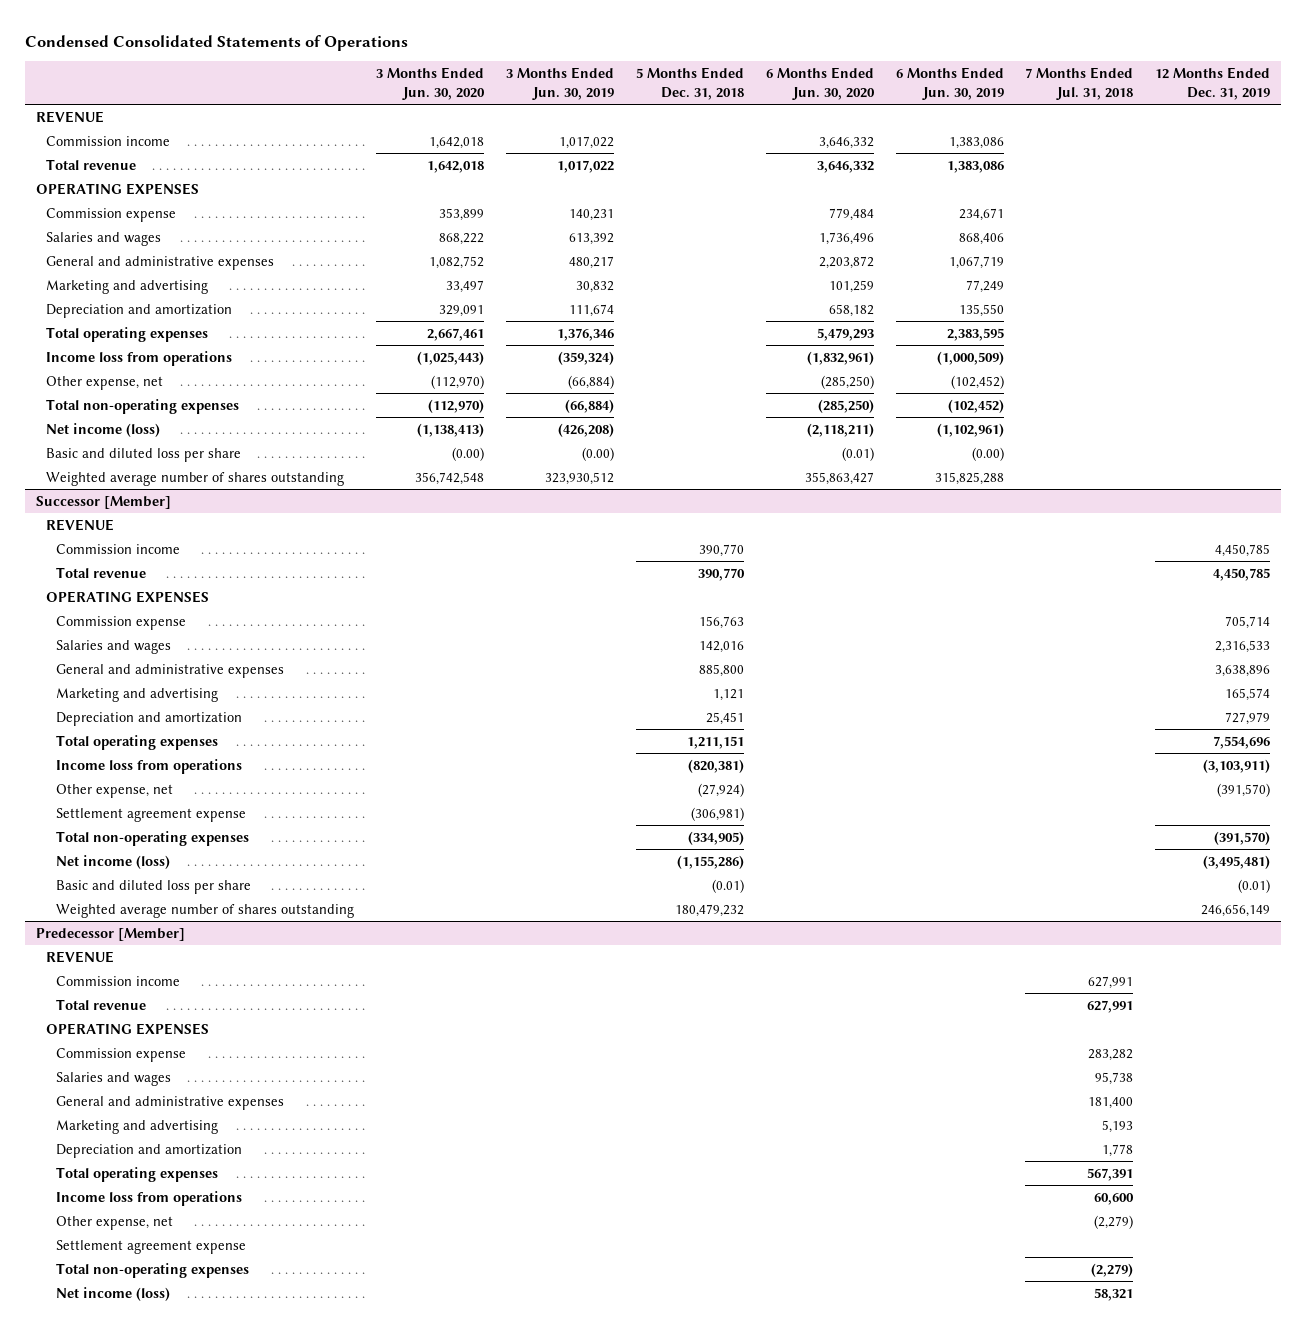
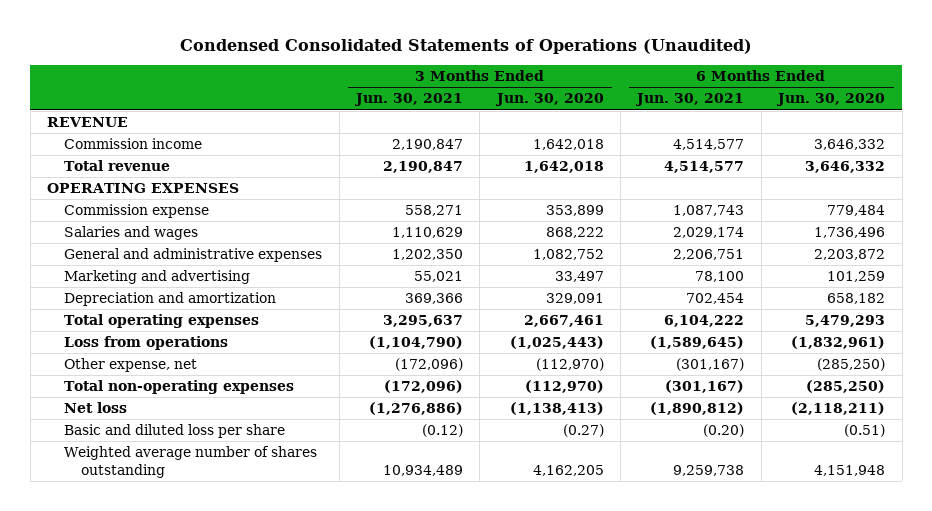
[25,35,409,52] Condensed Consolidated Statements of Operations -> [180,39,753,55] Condensed Consolidated Statements of Operations (Unaudited)
[505,67,614,100] 3 Months Ended Jun. 30, 2019 -> none
[635,67,744,100] 5 Months Ended Dec. 31, 2018 -> none
[895,67,1004,100] 6 Months Ended Jun. 30, 2019 -> none
[1025,67,1134,100] 7 Months Ended Jul. 31, 2018 -> none
[1155,67,1271,100] 12 Months Ended Dec. 31, 2019 -> none
none -> [354,93,464,107] Jun. 30, 2021
none -> [635,93,745,107] Jun. 30, 2021
[46,350,233,366] Income loss from operations -> [64,336,229,351] Loss from operations
[35,495,171,509] Successor [Member] -> none
[46,518,115,531] REVENUE -> none
[56,543,181,554] Commission income -> none
[56,566,147,578] Total revenue -> none
[46,590,210,603] OPERATING EXPENSES -> none
[56,615,187,630] Commission expense -> none
[56,639,172,654] Salaries and wages -> none
[56,663,285,678] General and administrative expenses -> none
[56,687,219,702] Marketing and advertising -> none
[56,711,243,726] Depreciation and amortization -> none
[56,734,219,750] Total operating expenses -> none
[56,758,243,774] Income loss from operations -> none
[56,783,174,798] Other expense, net -> none
[56,807,247,822] Settlement agreement expense -> none
[56,830,250,846] Total non-operating expenses -> none
[56,854,171,869] Net income (loss) -> none
[56,879,252,894] Basic and diluted loss per share -> none
[56,903,355,918] Weighted average number of shares outstanding -> none
[35,927,185,941] Predecessor [Member] -> none
[46,950,115,963] REVENUE -> none
[56,975,181,986] Commission income -> none
[56,998,147,1010] Total revenue -> none
[46,1022,210,1035] OPERATING EXPENSES -> none
[56,1047,187,1062] Commission expense -> none
[56,1071,172,1086] Salaries and wages -> none
[56,1095,285,1110] General and administrative expenses -> none
[56,1119,219,1134] Marketing and advertising -> none
[56,1143,243,1158] Depreciation and amortization -> none
[56,1166,219,1182] Total operating expenses -> none
[56,1190,243,1206] Income loss from operations -> none
[56,1215,174,1230] Other expense, net -> none
[56,1239,247,1254] Settlement agreement expense -> none
[56,1262,250,1278] Total non-operating expenses -> none
[56,1286,171,1301] Net income (loss) -> none
[46,422,161,437] Net income (loss) -> [64,402,128,414] Net loss
[452,446,485,461] (0.00) -> [562,424,604,438] (0.27)
[841,446,874,461] (0.01) -> [844,424,886,438] (0.51)
[415,471,485,485] 356,742,548 -> [532,464,604,476] 4,162,205
[804,471,874,485] 355,863,427 -> [814,464,886,476] 4,151,948

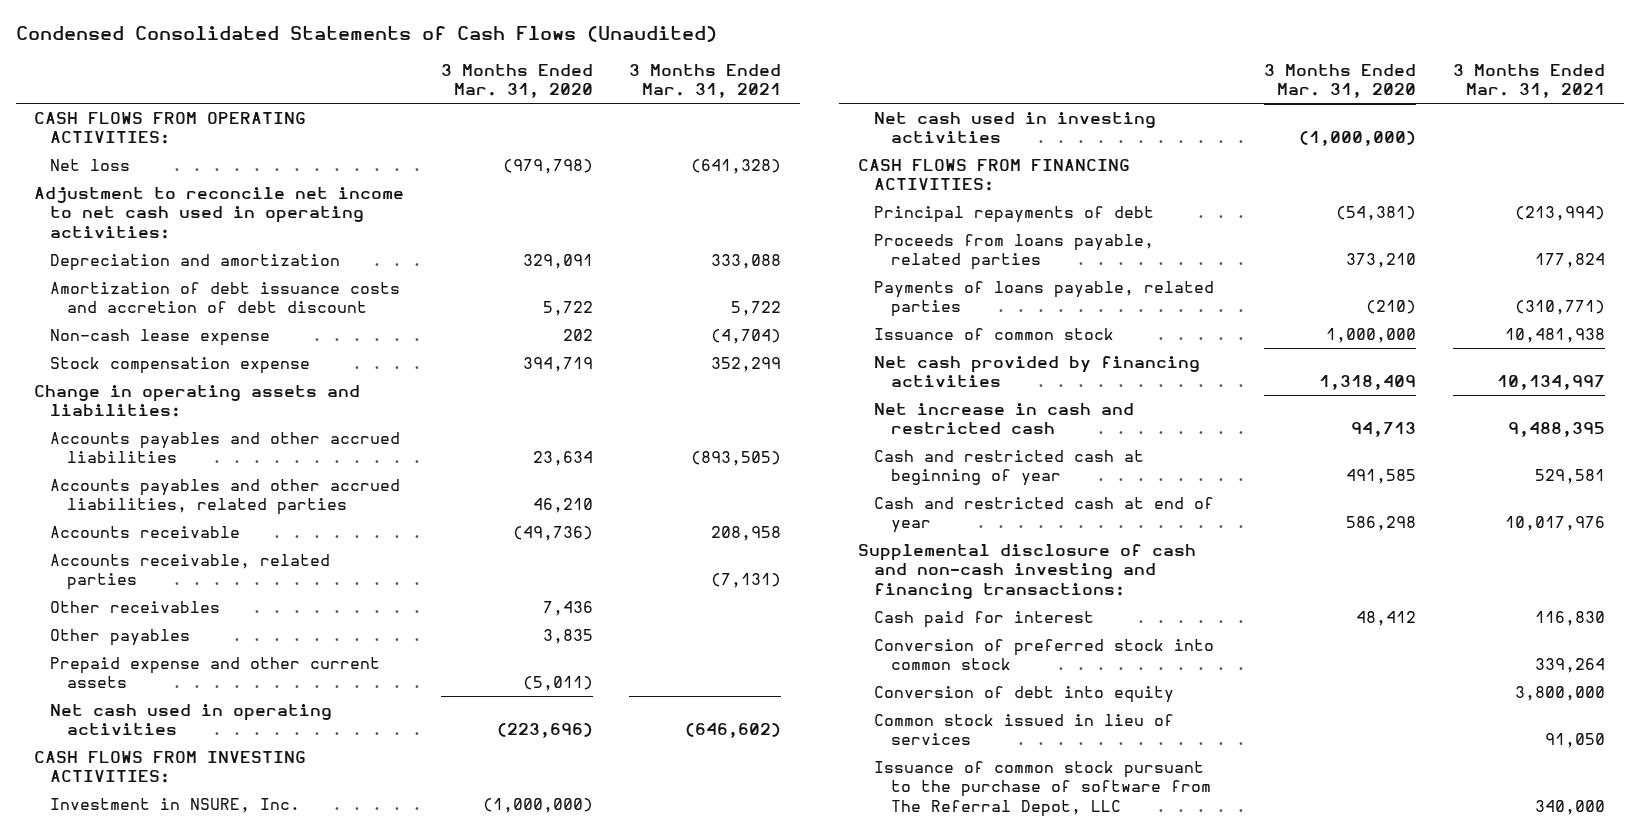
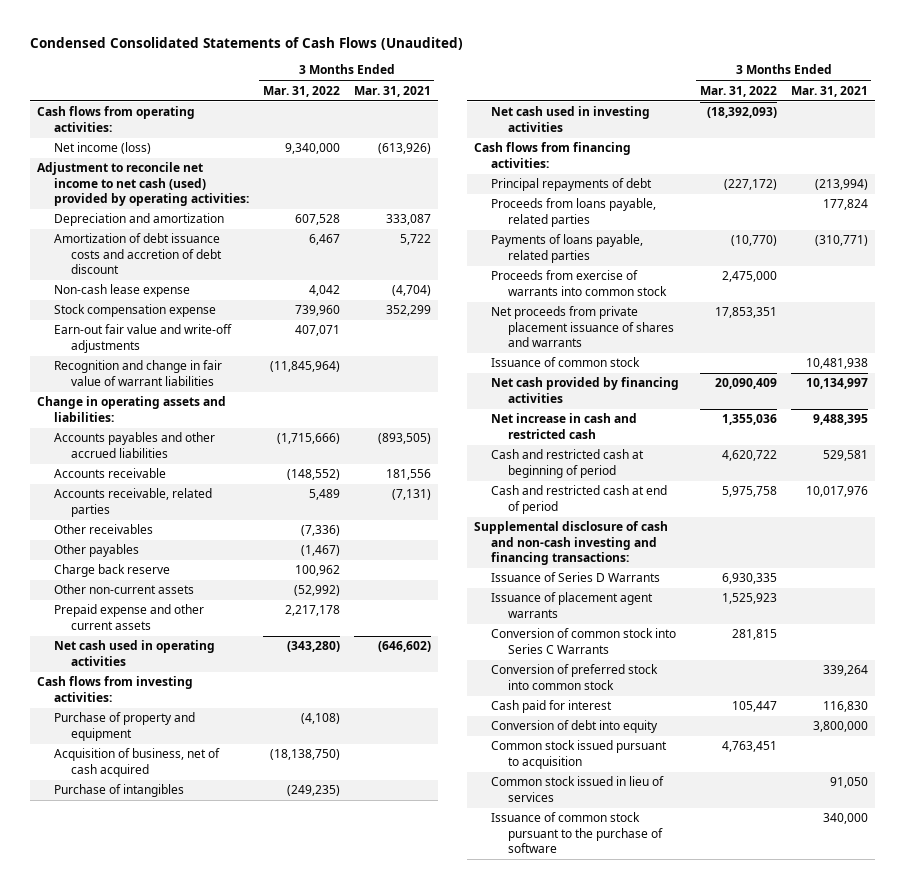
[440,63,593,99] 3 Months Ended Mar. 31, 2020 -> none
none -> [262,85,340,97] Mar. 31, 2022
[33,111,306,145] CASH FLOWS FROM OPERATING ACTIVITIES: -> [36,106,195,132] Cash flows from operating activities:
[50,158,131,171] Net loss -> [53,142,151,155] Net income (loss)
[691,158,782,174] (641,328) -> [377,143,431,155] (613,926)
[33,186,404,239] Adjustment to reconcile net income to net cash used in operating activities: -> [36,162,249,206] Adjustment to reconcile net income to net cash (used) provided by operating activities:
[711,253,782,269] 333,088 -> [385,214,431,226] 333,087
none -> [53,324,232,353] Earn-out fair value and write-off adjustments
none -> [53,360,222,386] Recognition and change in fair value of warrant liabilities
[50,478,401,516] Accounts payables and other accrued liabilities, related parties -> none
[711,525,782,541] 208,958 -> [385,469,431,481] 181,556
none -> [53,564,170,578] Charge back reserve
none -> [53,584,194,595] Other non-current assets
[50,797,301,813] Investment in NSURE, Inc. -> none
[33,750,306,784] CASH FLOWS FROM INVESTING ACTIVITIES: -> [36,676,193,702] Cash flows from investing activities:
none -> [53,712,195,741] Purchase of property and equipment
none -> [53,748,220,777] Acquisition of business, net of cash acquired
none -> [53,784,184,798] Purchase of intangibles
[857,158,1130,192] CASH FLOWS FROM FINANCING ACTIVITIES: -> [474,142,632,168] Cash flows from financing activities:
none -> [490,270,667,296] Proceeds from exercise of warrants into common stock
none -> [490,306,674,347] Net proceeds from private placement issuance of shares and warrants
[874,449,1145,487] Cash and restricted cash at beginning of year -> [490,449,644,478] Cash and restricted cash at beginning of period
[874,496,1215,534] Cash and restricted cash at end of year -> [490,485,667,514] Cash and restricted cash at end of period
none -> [490,572,660,583] Issuance of Series D Warrants
none -> [490,592,653,618] Issuance of placement agent warrants
none -> [490,628,676,654] Conversion of common stock into Series C Warrants
[874,610,1095,628] Cash paid for interest -> [490,700,612,714] Cash paid for interest
none -> [490,740,667,769] Common stock issued pursuant to acquisition
[874,760,1211,817] Issuance of common stock pursuant to the purchase of software from The Referral Depot, LLC -> [490,812,663,853] Issuance of common stock pursuant to the purchase of software

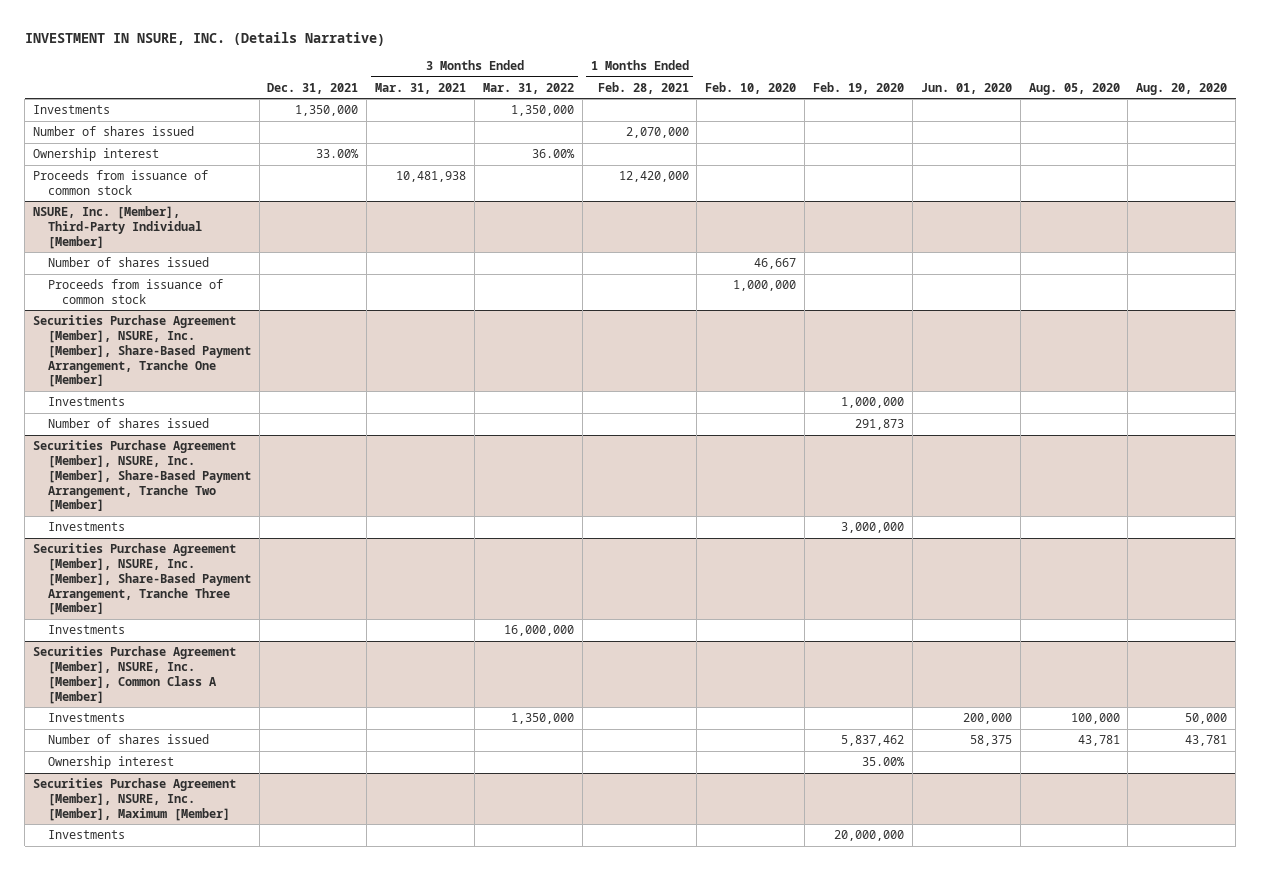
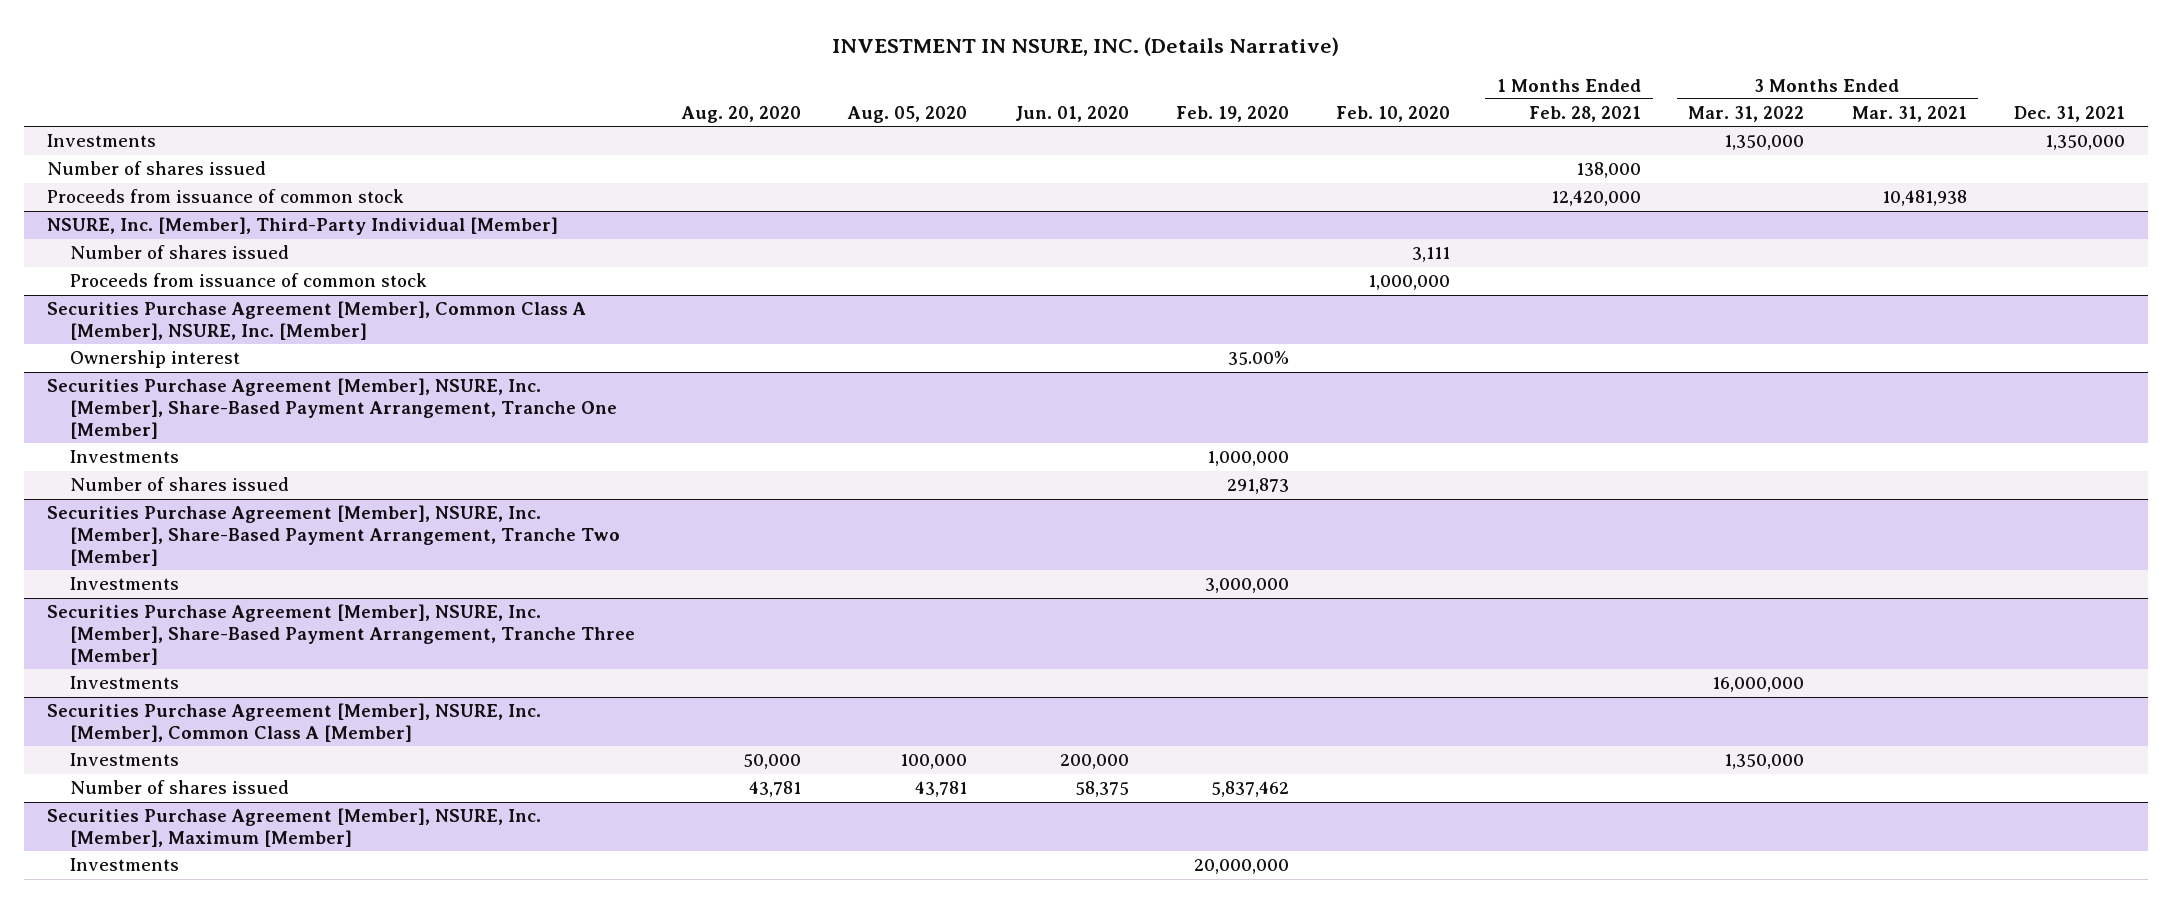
[33,148,160,162] Ownership interest -> none
[625,127,689,139] 2,070,000 -> [1576,162,1642,179] 138,000
[754,258,797,270] 46,667 -> [1411,247,1450,263] 3,111
none -> [47,301,587,340] Securities Purchase Agreement [Member], Common Class A [Member], NSURE, Inc. [Member]
none -> [69,350,240,369] Ownership interest
[47,756,174,770] Ownership interest -> none

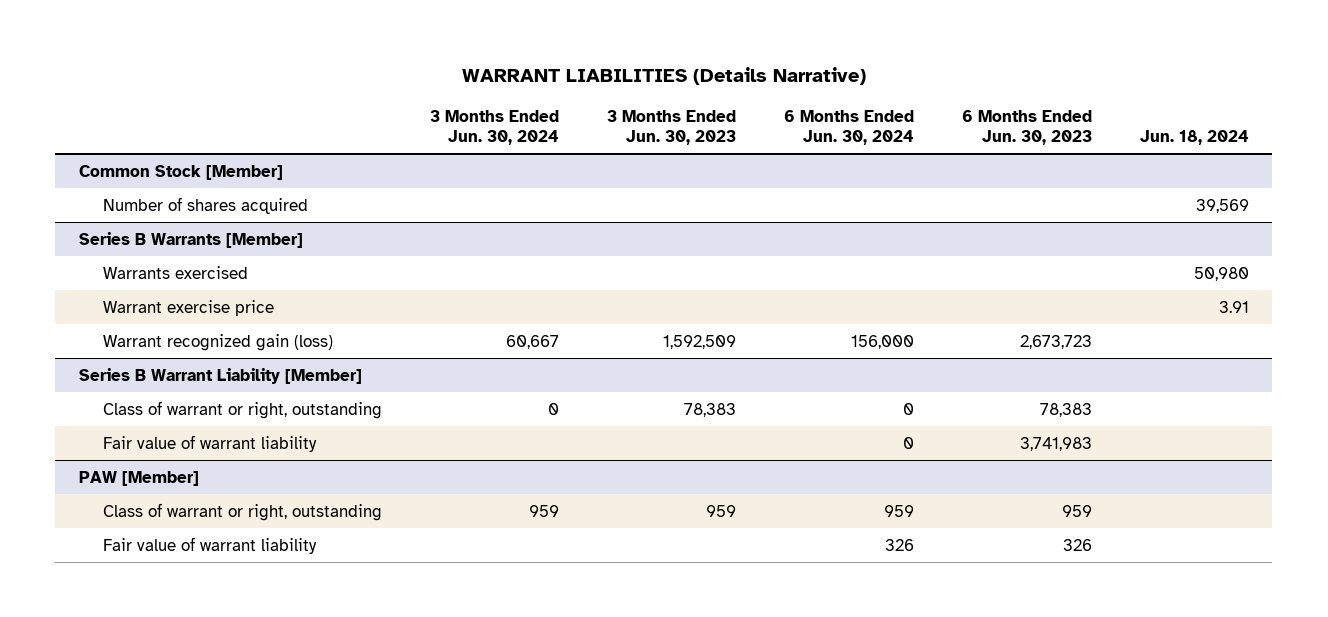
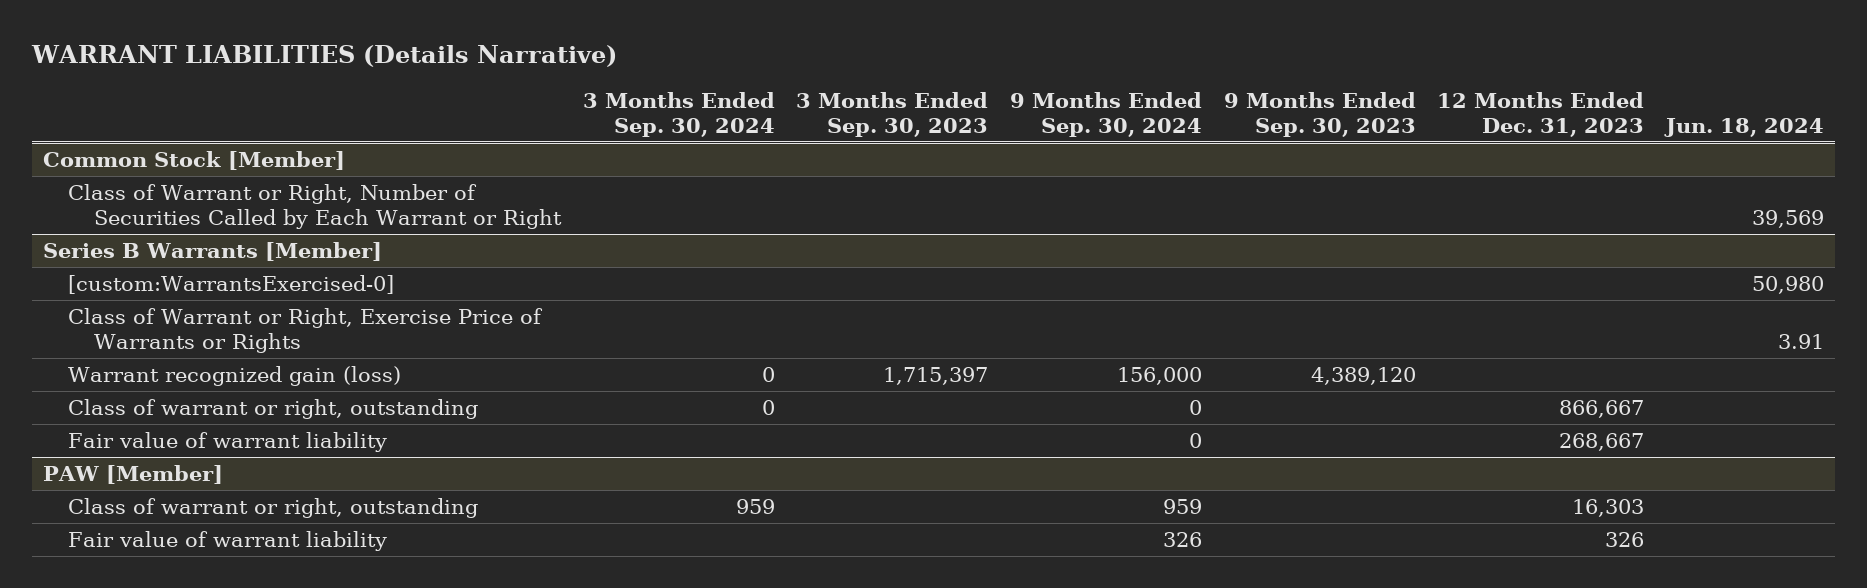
[430,109,560,146] 3 Months Ended Jun. 30, 2024 -> none
[607,109,737,146] 3 Months Ended Jun. 30, 2023 -> none
[783,109,914,146] 6 Months Ended Jun. 30, 2024 -> none
[961,109,1092,146] 6 Months Ended Jun. 30, 2023 -> none
none -> [582,91,775,137] 3 Months Ended Sep. 30, 2024
none -> [796,91,989,137] 3 Months Ended Sep. 30, 2023
none -> [1010,91,1203,137] 9 Months Ended Sep. 30, 2024
none -> [1223,91,1416,137] 9 Months Ended Sep. 30, 2023
none -> [1437,91,1645,137] 12 Months Ended Dec. 31, 2023
[103,196,309,214] Number of shares acquired -> [68,183,563,230] Class of Warrant or Right, Number of Securities Called by Each Warrant or Right
[103,265,249,279] Warrants exercised -> [68,274,395,294] [custom:WarrantsExercised-0]
[103,299,275,316] Warrant exercise price -> [68,307,544,354] Class of Warrant or Right, Exercise Price of Warrants or Rights
[79,367,363,384] Series B Warrant Liability [Member] -> none
[103,400,383,419] Class of warrant or right, outstanding -> none
[103,434,318,452] Fair value of warrant liability -> none
none -> [68,398,479,419] Class of warrant or right, outstanding
none -> [68,431,388,452] Fair value of warrant liability

